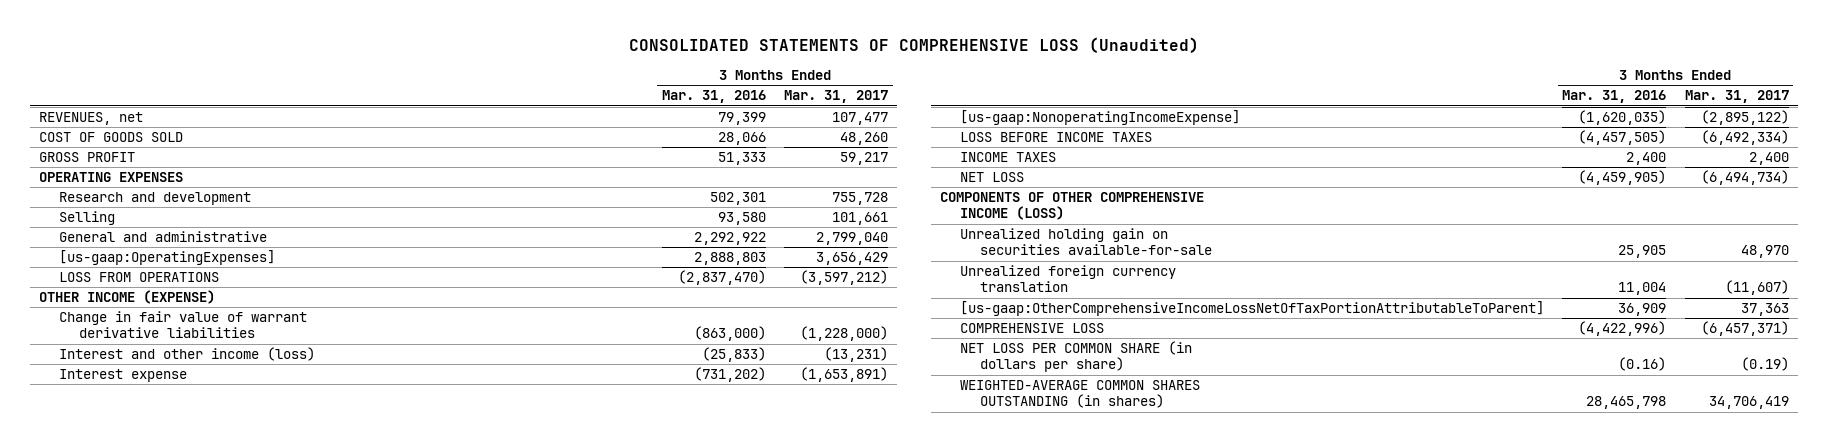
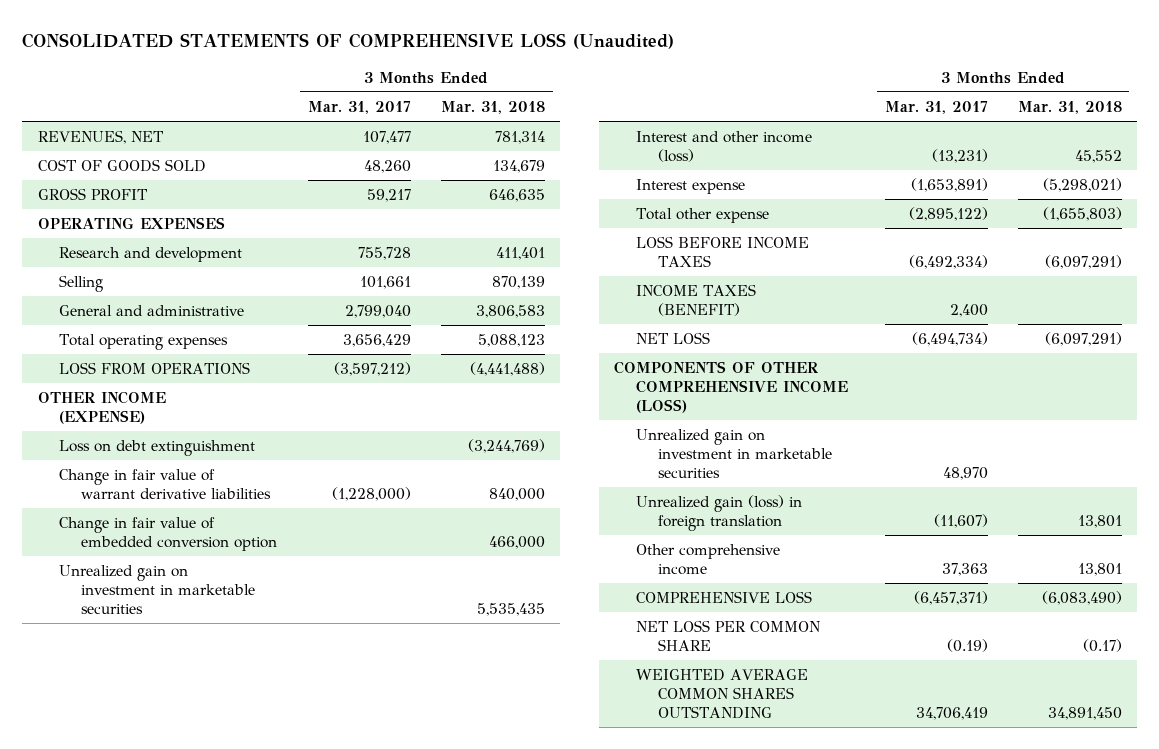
[661,90,766,104] Mar. 31, 2016 -> none
none -> [440,100,545,114] Mar. 31, 2018
[39,112,144,126] REVENUES, net -> [37,130,163,145] REVENUES, NET
[59,250,276,266] [us-gaap:OperatingExpenses] -> [59,334,229,351] Total operating expenses
none -> [59,440,256,457] Loss on debt extinguishment
none -> [59,517,278,551] Change in fair value of embedded conversion option
none -> [59,565,256,614] Unrealized gain on investment in marketable securities
[960,110,1241,126] [us-gaap:NonoperatingIncomeExpense] -> [636,208,770,224] Total other expense
[960,152,1057,163] INCOME TAXES -> [636,284,757,316] INCOME TAXES (BENEFIT)
[960,228,1213,256] Unrealized holding gain on securities available-for-sale -> [636,429,833,478] Unrealized gain on investment in marketable securities
[960,265,1177,293] Unrealized foreign currency translation -> [636,495,803,531] Unrealized gain (loss) in foreign translation
[960,301,1545,317] [us-gaap:OtherComprehensiveIncomeLossNetOfTaxPortionAttributableToParent] -> [636,544,781,575] Other comprehensive income
[960,341,1193,373] NET LOSS PER COMMON SHARE (in dollars per share) -> [636,620,821,651] NET LOSS PER COMMON SHARE
[960,380,1201,409] WEIGHTED-AVERAGE COMMON SHARES OUTSTANDING (in shares) -> [636,669,809,719] WEIGHTED AVERAGE COMMON SHARES OUTSTANDING

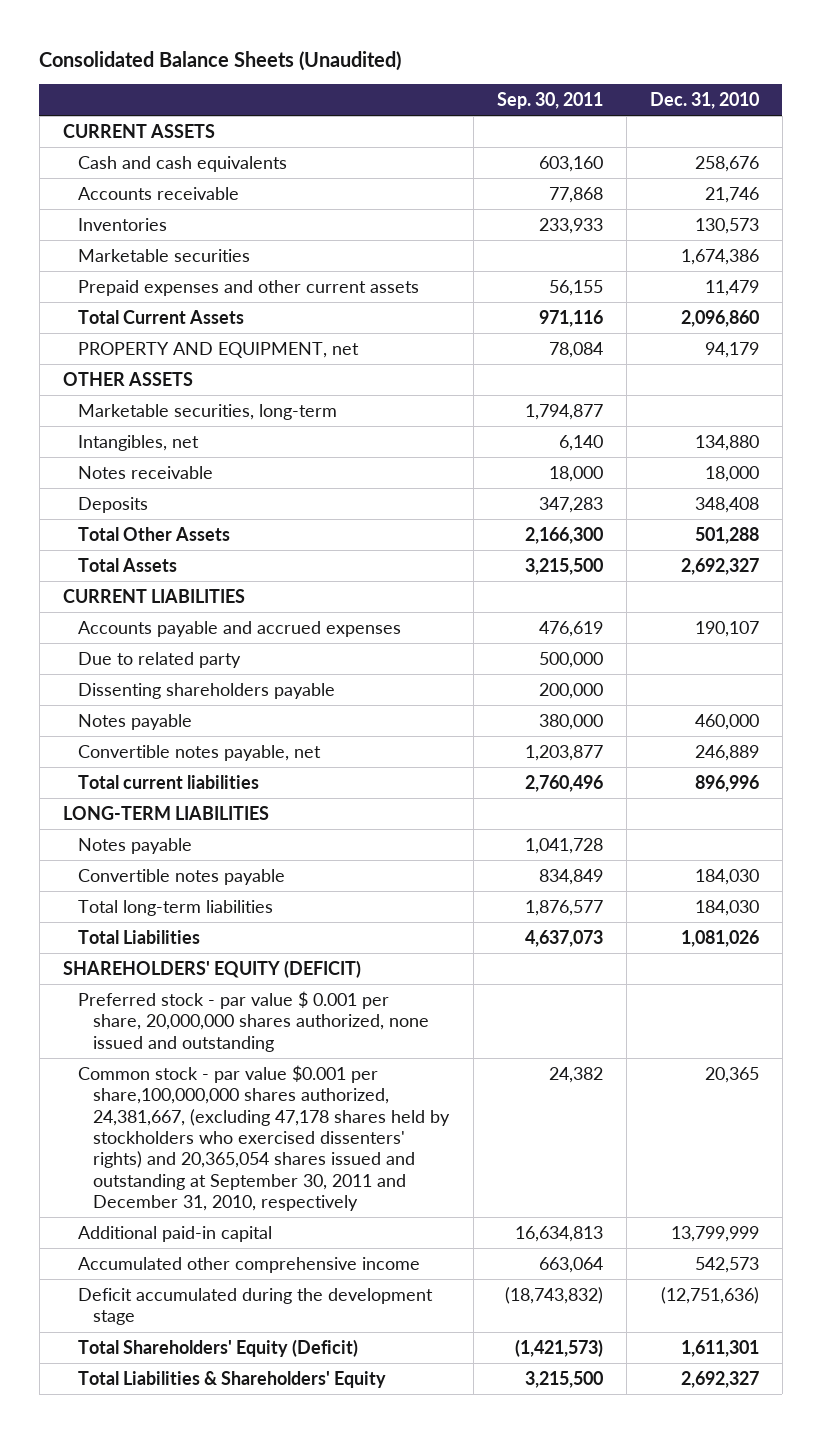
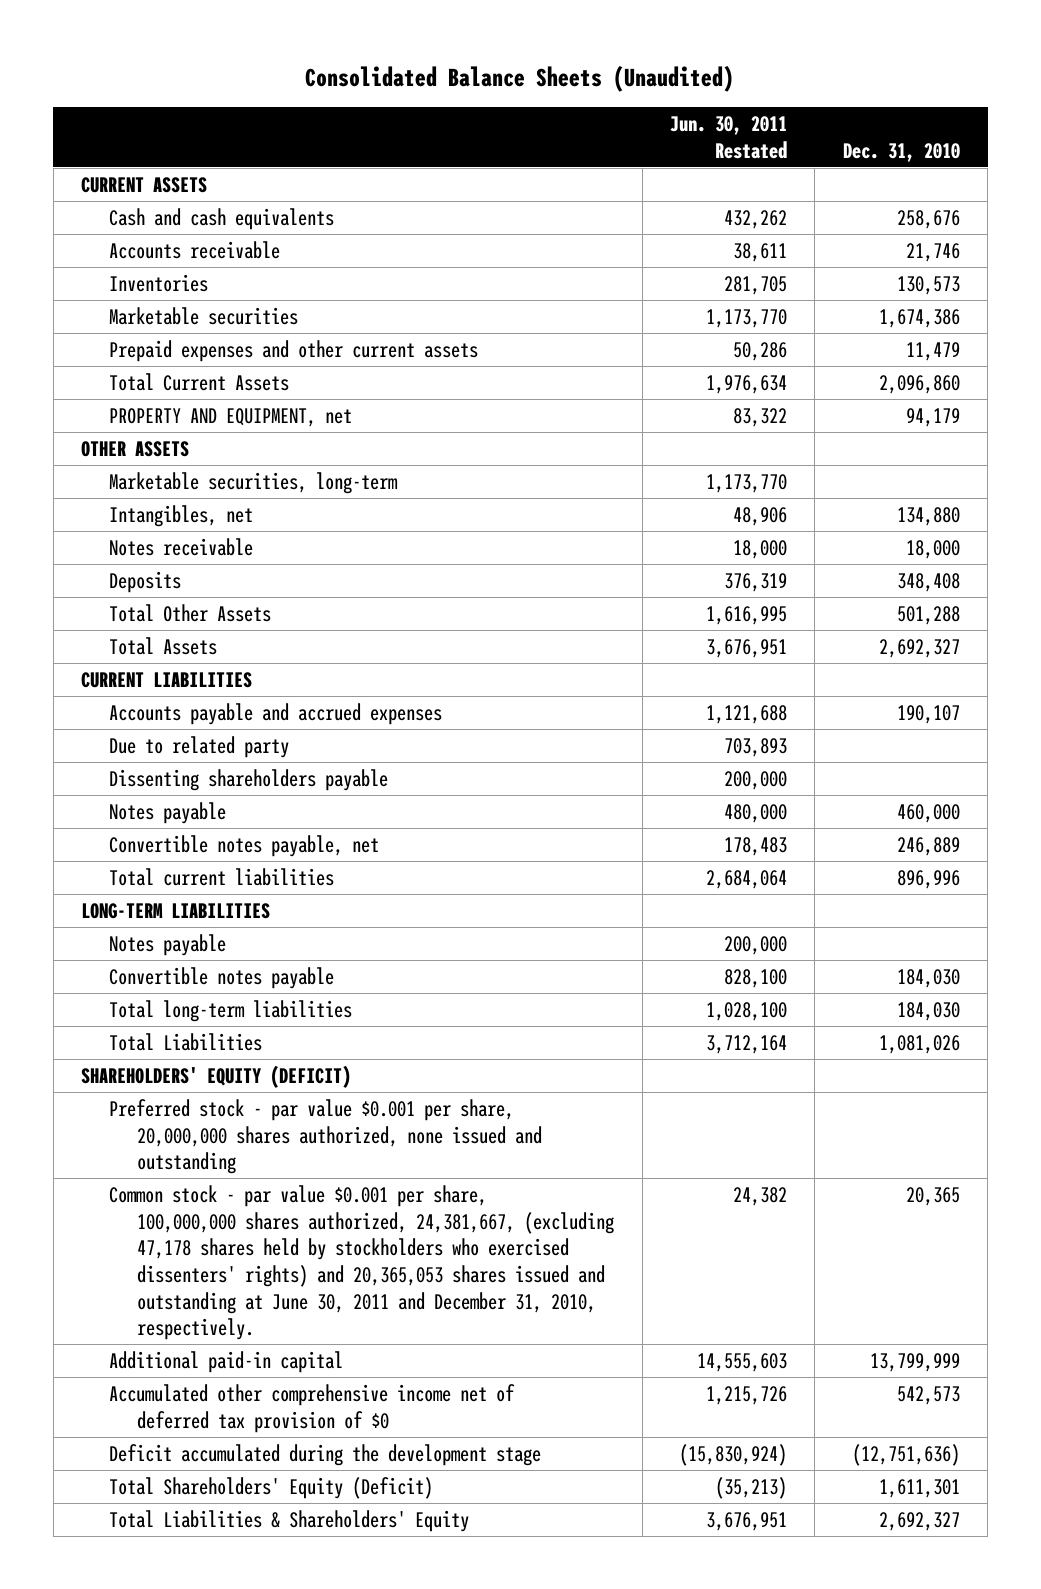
[496,91,603,109] Sep. 30, 2011 -> none
none -> [670,115,788,159] Jun. 30, 2011 Restated
[78,990,430,1052] Preferred stock - par value $ 0.001 per share, 20,000,000 shares authorized, none issued and outstanding -> [109,1098,543,1175] Preferred stock - par value $0.001 per share, 20,000,000 shares authorized, none issued and outstanding
[78,1064,451,1212] Common stock - par value $0.001 per share,100,000,000 shares authorized, 24,381,667, (excluding 47,178 shares held by stockholders who exercised dissenters' rights) and 20,365,054 shares issued and outstanding at September 30, 2011 and December 31, 2010, respectively -> [109,1184,615,1341] Common stock - par value $0.001 per share, 100,000,000 shares authorized, 24,381,667, (excluding 47,178 shares held by stockholders who exercised dissenters' rights) and 20,365,053 shares issued and outstanding at June 30, 2011 and December 31, 2010, respectively.
[78,1256,421,1273] Accumulated other comprehensive income -> [109,1383,516,1433] Accumulated other comprehensive income net of deferred tax provision of $0

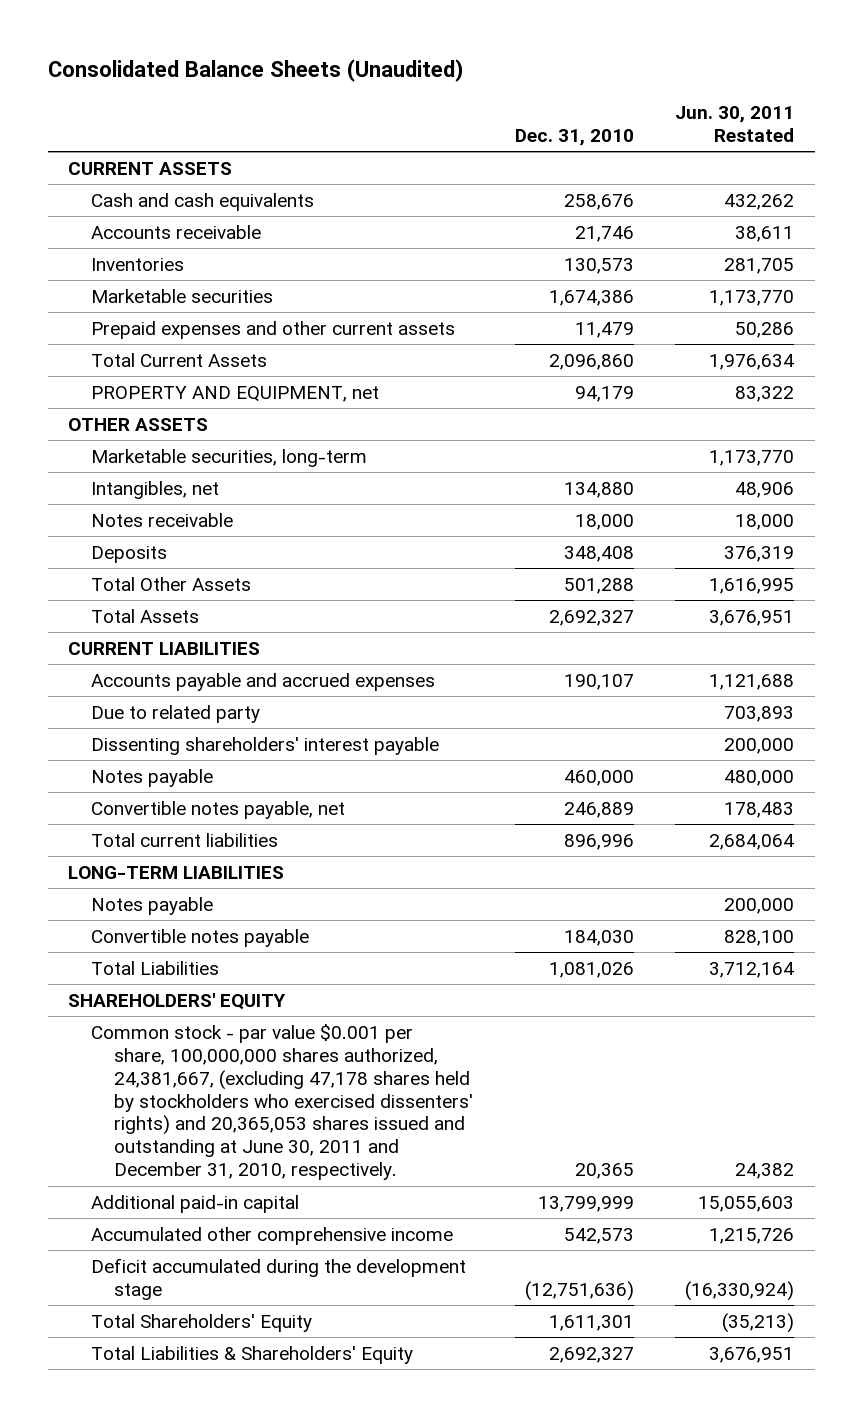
[109,768,389,791] Dissenting shareholders payable -> [91,736,440,755] Dissenting shareholders' interest payable
[109,999,353,1022] Total long-term liabilities -> none
[109,1098,543,1175] Preferred stock - par value $0.001 per share, 20,000,000 shares authorized, none issued and outstanding -> none
[80,1064,351,1088] SHAREHOLDERS' EQUITY (DEFICIT) -> [68,992,287,1010] SHAREHOLDERS' EQUITY
[697,1352,788,1372] 14,555,603 -> [698,1195,795,1212] 15,055,603
[109,1383,516,1433] Accumulated other comprehensive income net of deferred tax provision of $0 -> [91,1226,454,1245] Accumulated other comprehensive income
[679,1443,788,1466] (15,830,924) -> [685,1280,795,1301] (16,330,924)
[109,1476,434,1499] Total Shareholders' Equity (Deficit) -> [91,1313,313,1332] Total Shareholders' Equity

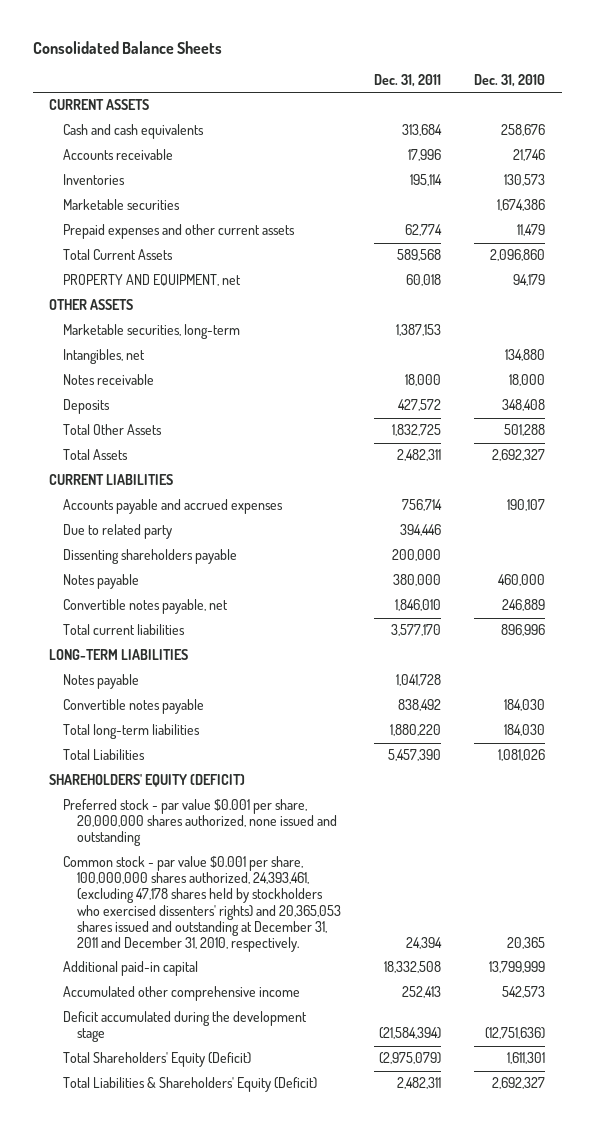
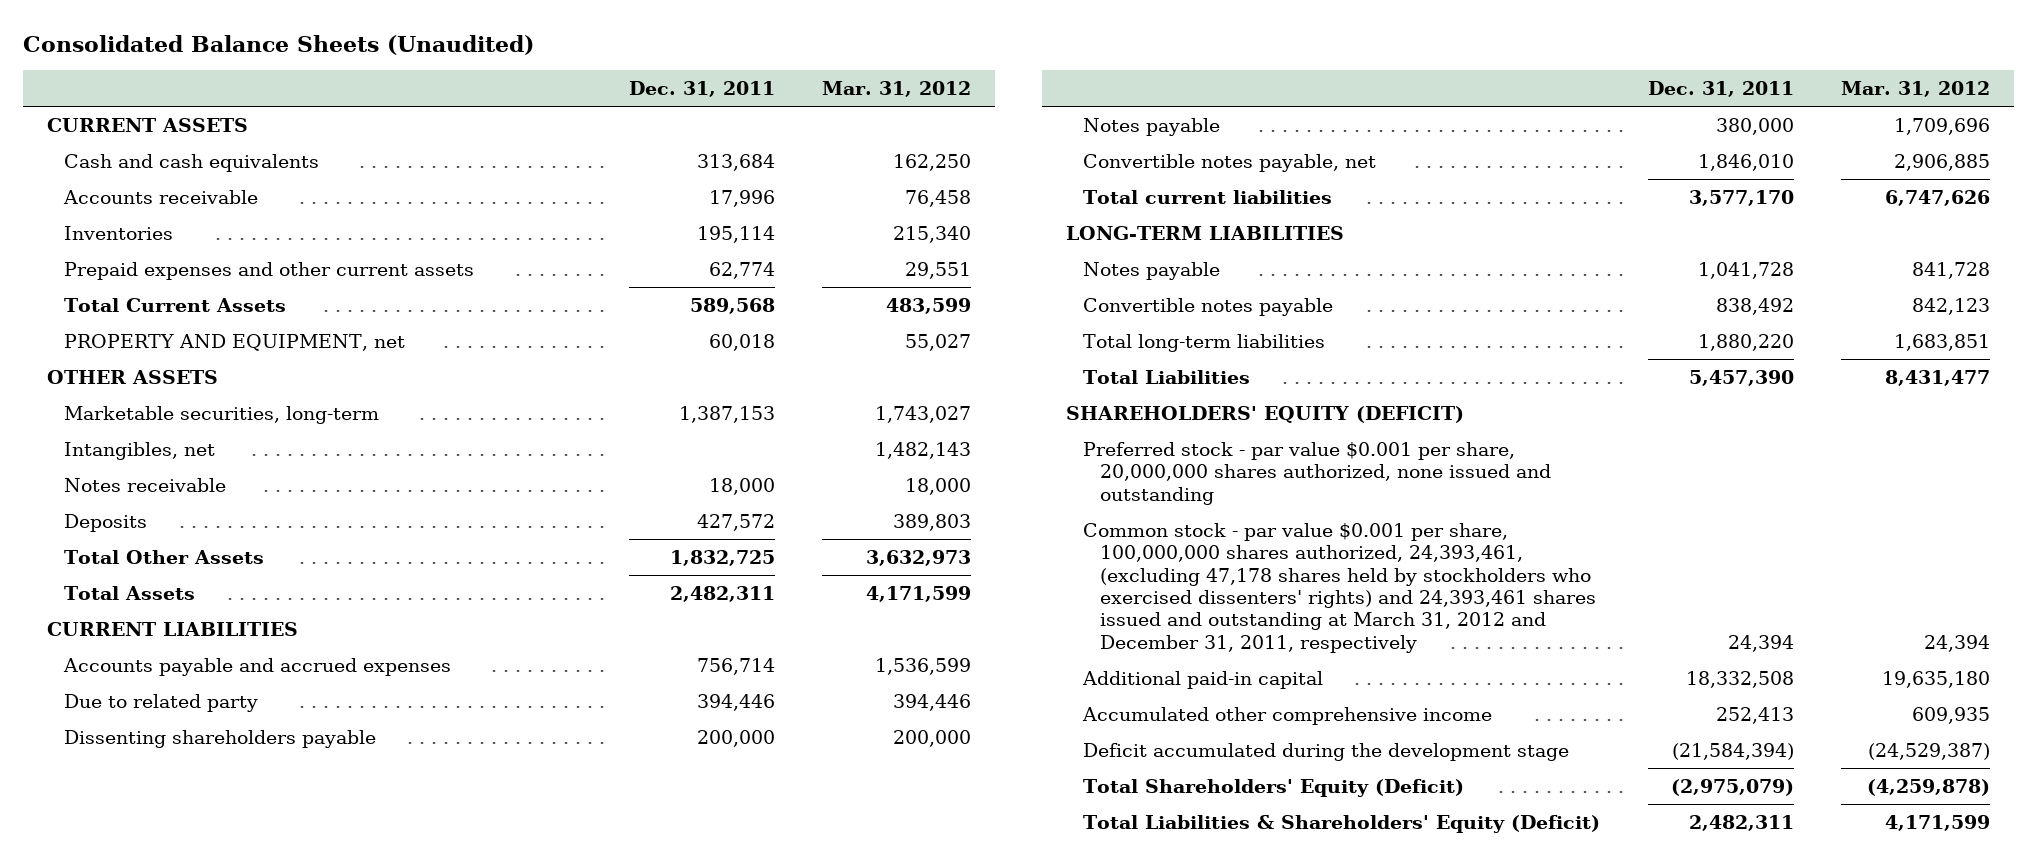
[32,41,222,55] Consolidated Balance Sheets -> [22,34,534,55] Consolidated Balance Sheets (Unaudited)
[474,74,546,88] Dec. 31, 2010 -> none
none -> [822,81,972,98] Mar. 31, 2012
[63,199,181,211] Marketable securities -> none
[63,856,342,952] Common stock - par value $0.001 per share, 100,000,000 shares authorized, 24,393,461, (excluding 47,178 shares held by stockholders who exercised dissenters' rights) and 20,365,053 shares issued and outstanding at December 31, 2011 and December 31, 2010, respectively. -> [1082,522,1596,653] Common stock - par value $0.001 per share, 100,000,000 shares authorized, 24,393,461, (excluding 47,178 shares held by stockholders who exercised dissenters' rights) and 24,393,461 shares issued and outstanding at March 31, 2012 and December 31, 2011, respectively

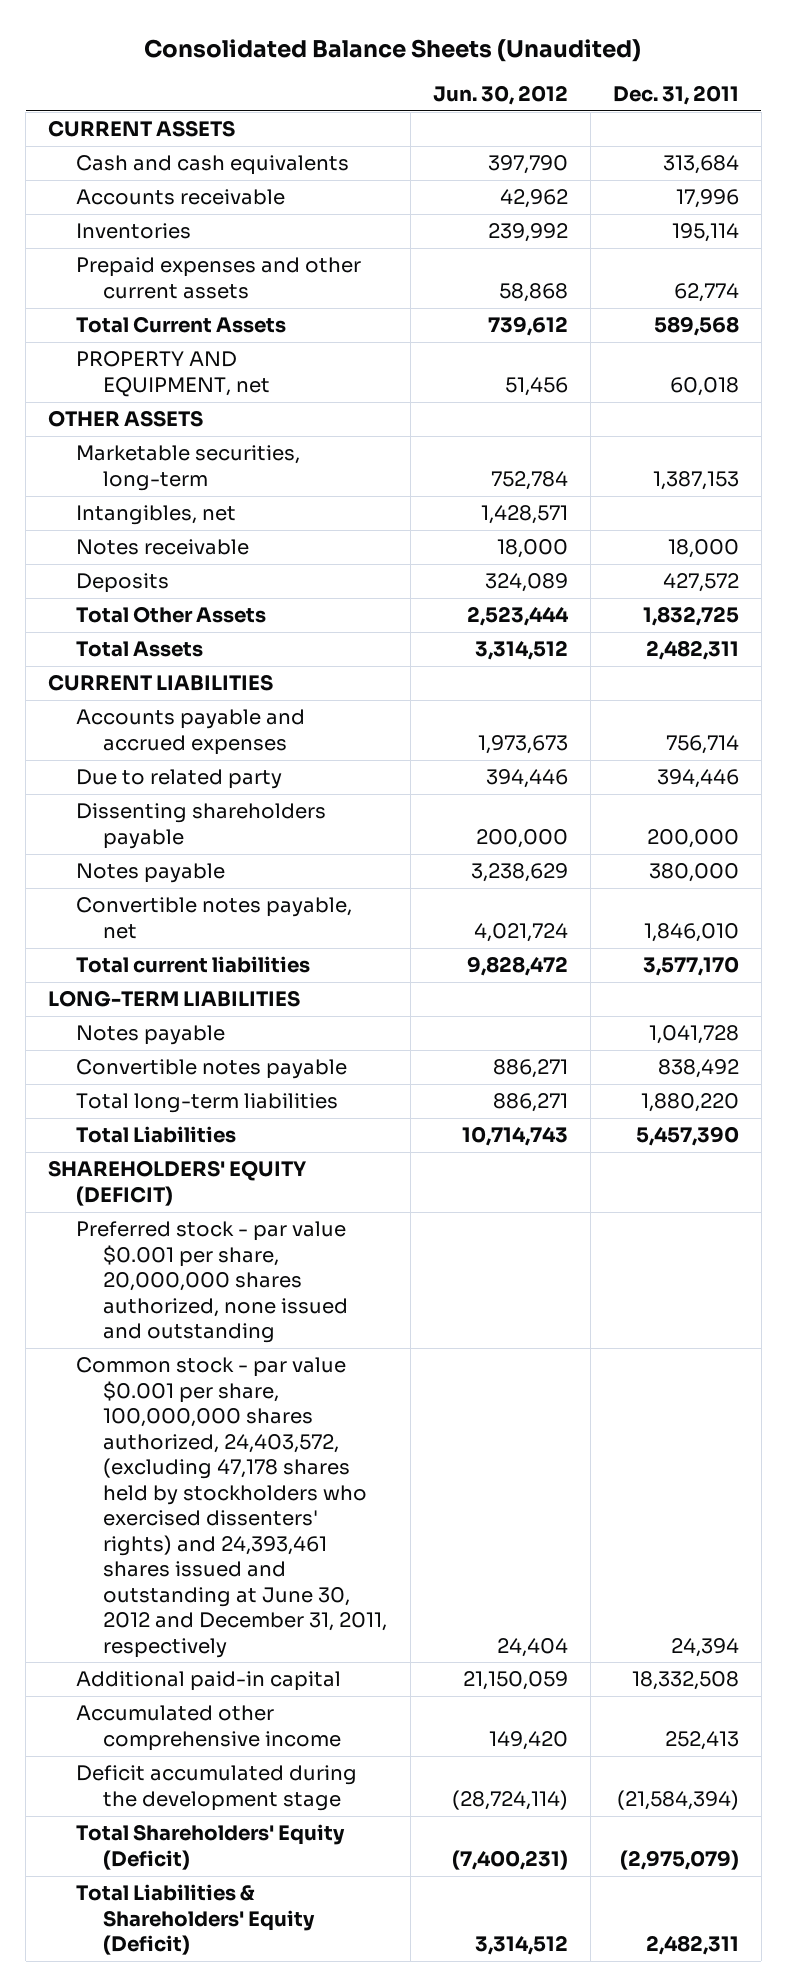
[822,81,972,98] Mar. 31, 2012 -> none
none -> [432,84,568,105] Jun. 30, 2012
[1082,522,1596,653] Common stock - par value $0.001 per share, 100,000,000 shares authorized, 24,393,461, (excluding 47,178 shares held by stockholders who exercised dissenters' rights) and 24,393,461 shares issued and outstanding at March 31, 2012 and December 31, 2011, respectively -> [75,1357,388,1658] Common stock - par value $0.001 per share, 100,000,000 shares authorized, 24,403,572, (excluding 47,178 shares held by stockholders who exercised dissenters' rights) and 24,393,461 shares issued and outstanding at June 30, 2012 and December 31, 2011, respectively

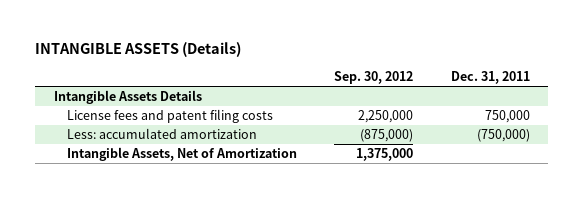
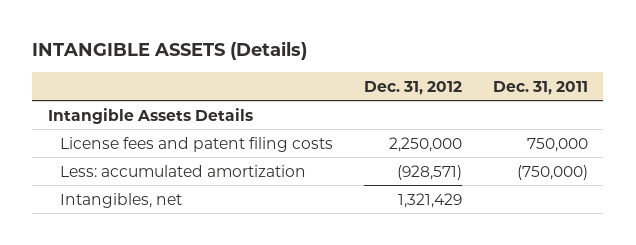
[334,71,414,85] Sep. 30, 2012 -> none
none -> [363,80,462,95] Dec. 31, 2012
[66,147,297,162] Intangible Assets, Net of Amortization -> [59,192,182,208] Intangibles, net

